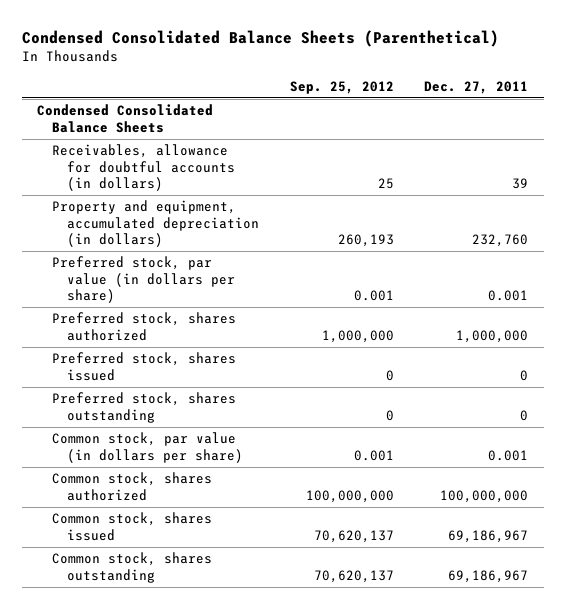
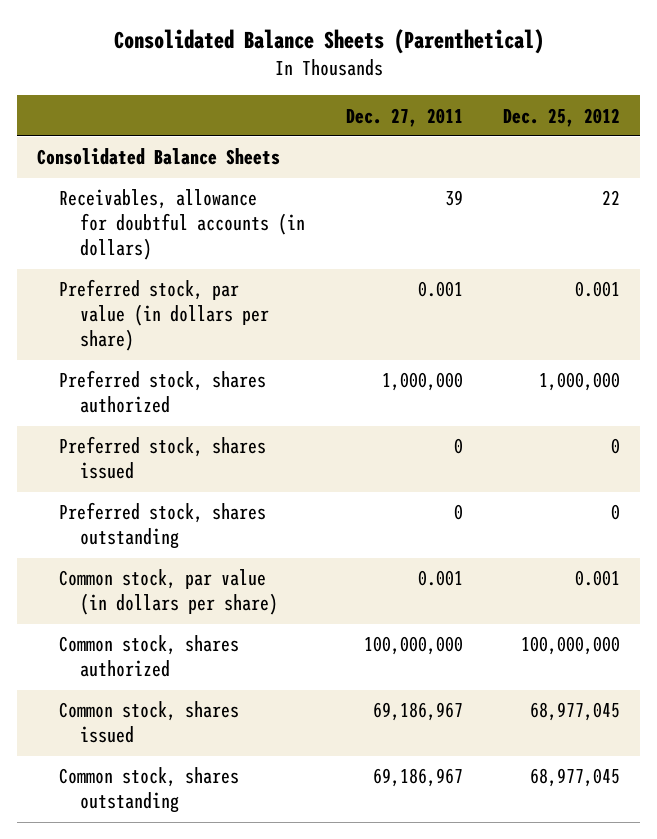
[21,29,499,47] Condensed Consolidated Balance Sheets (Parenthetical) -> [113,29,544,55] Consolidated Balance Sheets (Parenthetical)
[289,81,394,95] Sep. 25, 2012 -> none
none -> [502,107,620,127] Dec. 25, 2012
[37,104,214,133] Condensed Consolidated Balance Sheets -> [37,148,281,166] Consolidated Balance Sheets
[51,200,259,248] Property and equipment, accumulated depreciation (in dollars) -> none

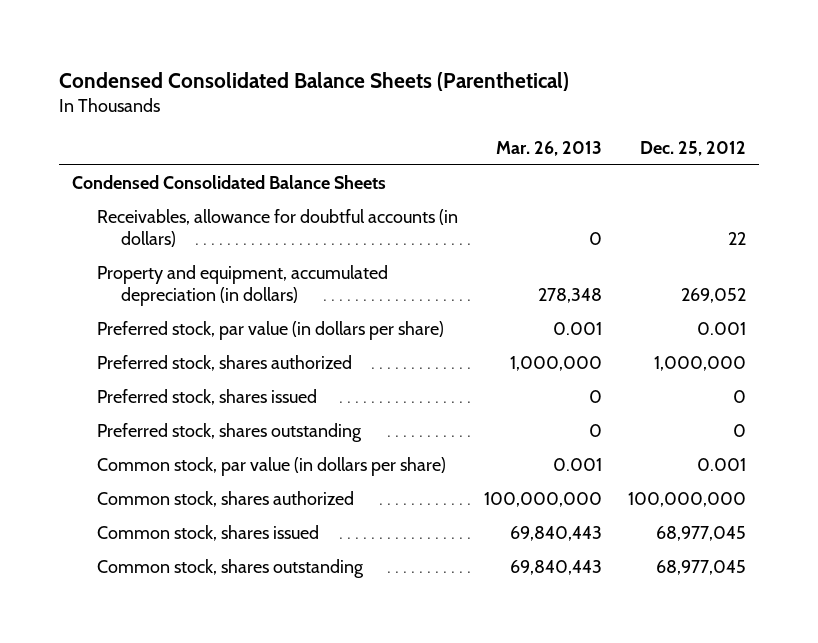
[113,29,544,55] Consolidated Balance Sheets (Parenthetical) -> [59,71,570,91] Condensed Consolidated Balance Sheets (Parenthetical)
[345,107,463,127] Dec. 27, 2011 -> none
none -> [495,140,602,156] Mar. 26, 2013
[37,148,281,166] Consolidated Balance Sheets -> [72,175,387,190] Condensed Consolidated Balance Sheets
none -> [96,265,388,307] Property and equipment, accumulated depreciation (in dollars)

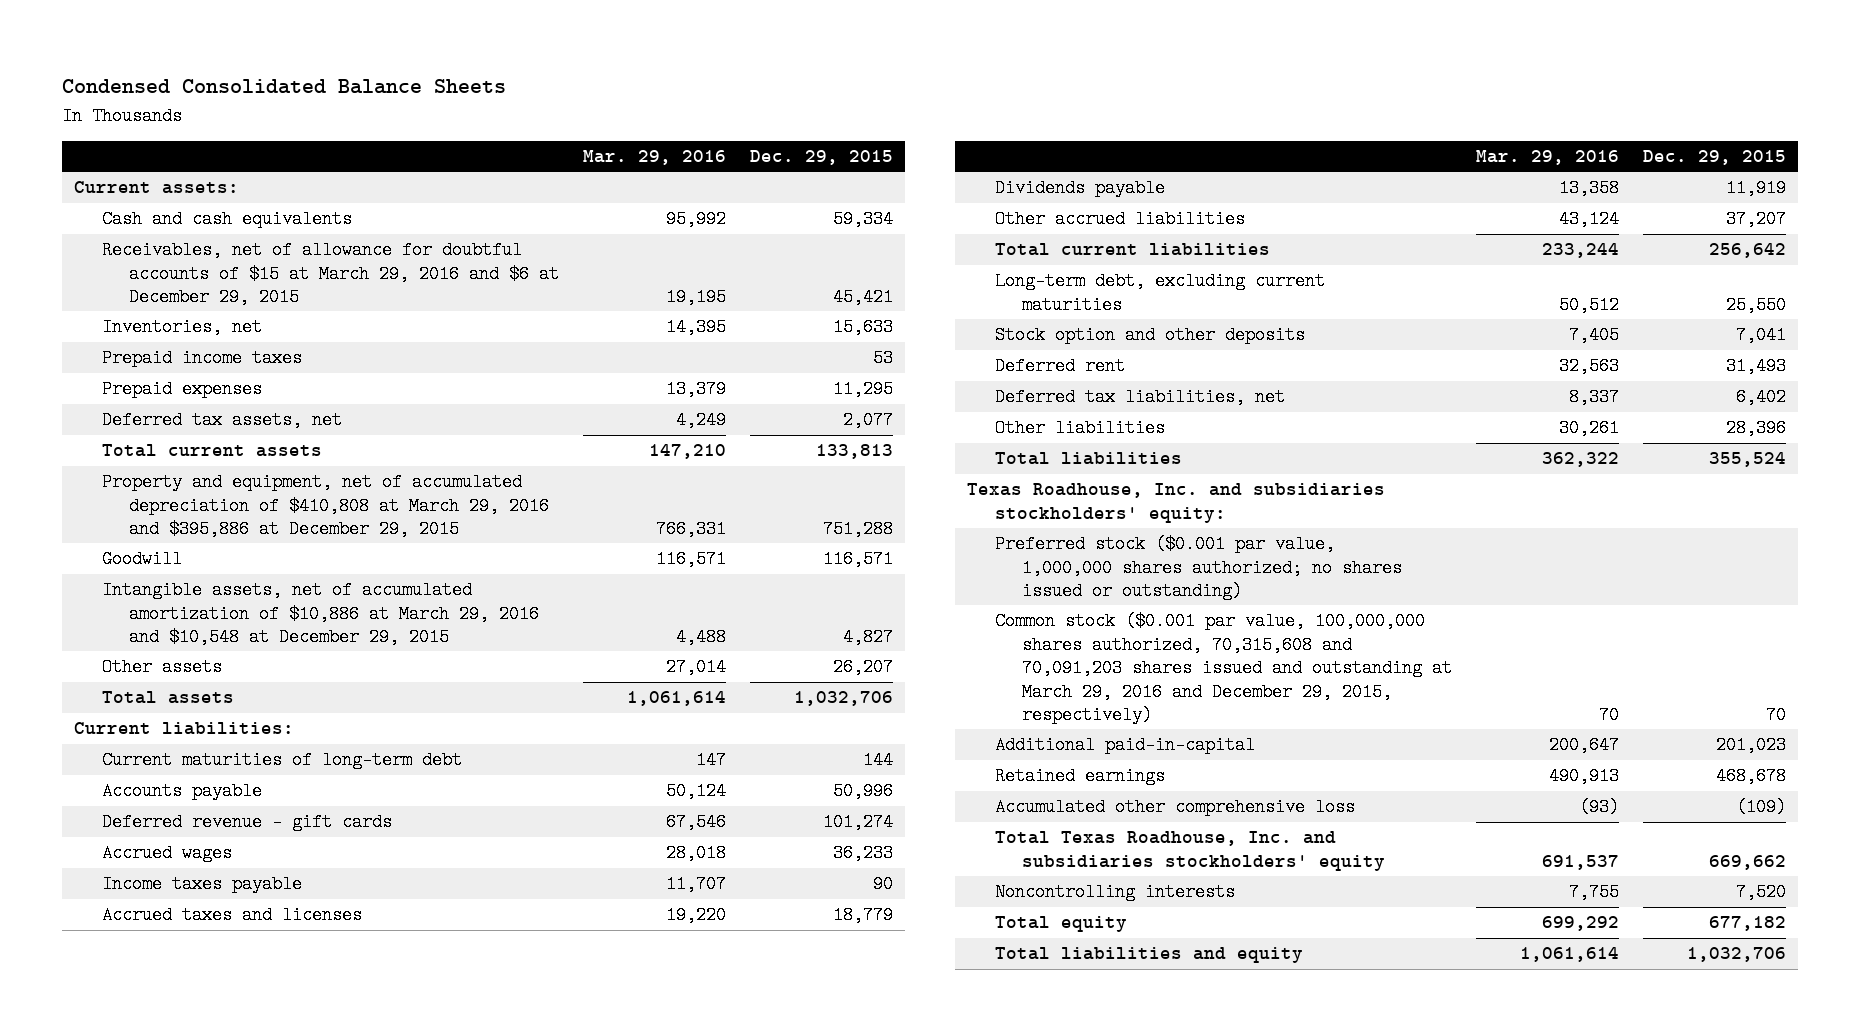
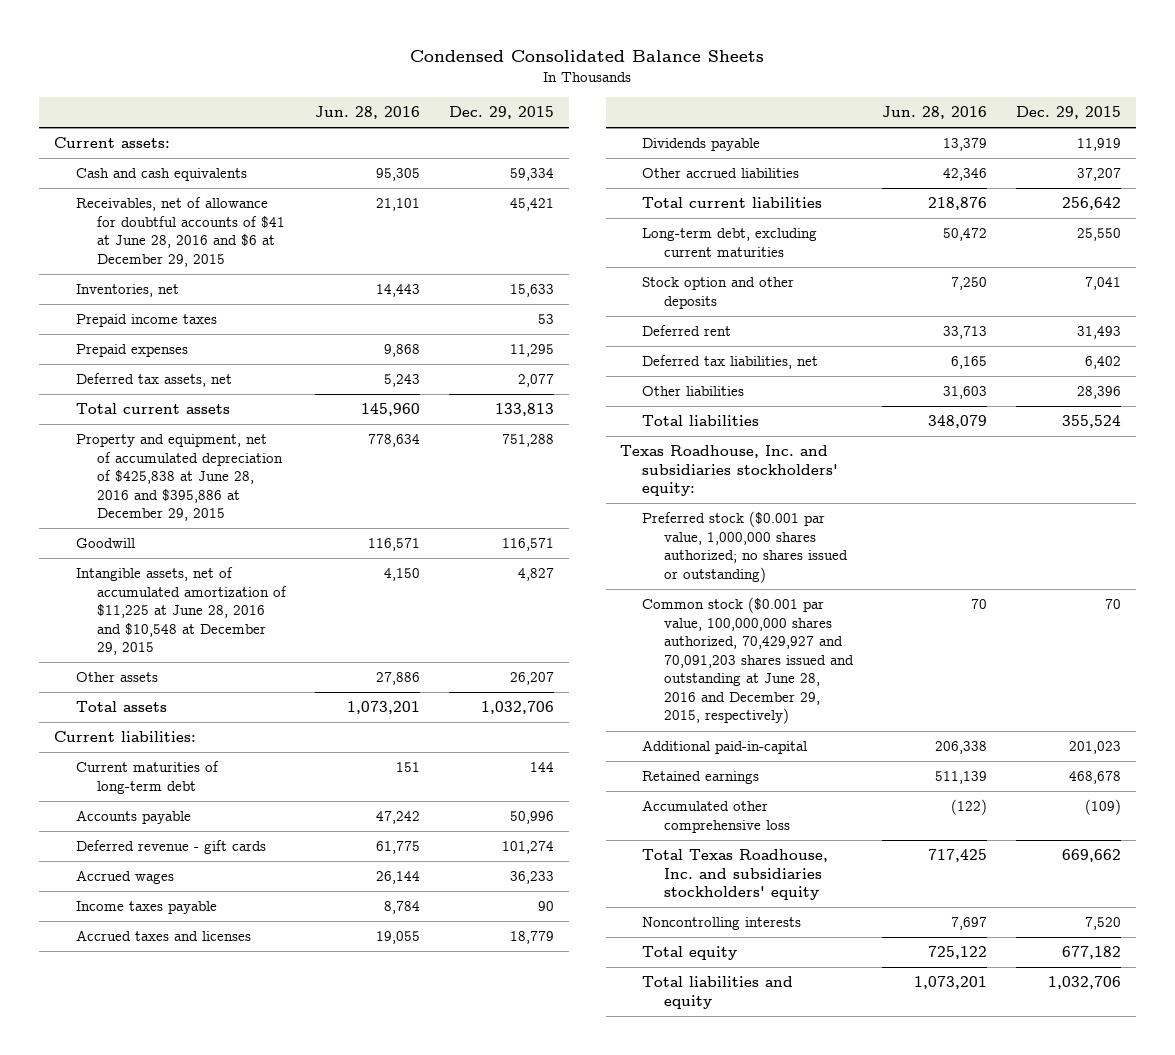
[583,150,727,166] Mar. 29, 2016 -> none
none -> [315,106,421,120] Jun. 28, 2016
[101,241,560,307] Receivables, net of allowance for doubtful accounts of $15 at March 29, 2016 and $6 at December 29, 2015 -> [75,197,286,267] Receivables, net of allowance for doubtful accounts of $41 at June 28, 2016 and $6 at December 29, 2015
[101,473,550,539] Property and equipment, net of accumulated depreciation of $410,808 at March 29, 2016 and $395,886 at December 29, 2015 -> [75,434,284,522] Property and equipment, net of accumulated depreciation of $425,838 at June 28, 2016 and $395,886 at December 29, 2015
[101,581,540,647] Intangible assets, net of accumulated amortization of $10,886 at March 29, 2016 and $10,548 at December 29, 2015 -> [75,567,288,656] Intangible assets, net of accumulated amortization of $11,225 at June 28, 2016 and $10,548 at December 29, 2015
[994,612,1453,725] Common stock ($0.001 par value, 100,000,000 shares authorized, 70,315,608 and 70,091,203 shares issued and outstanding at March 29, 2016 and December 29, 2015, respectively) -> [642,597,855,725] Common stock ($0.001 par value, 100,000,000 shares authorized, 70,429,927 and 70,091,203 shares issued and outstanding at June 28, 2016 and December 29, 2015, respectively)

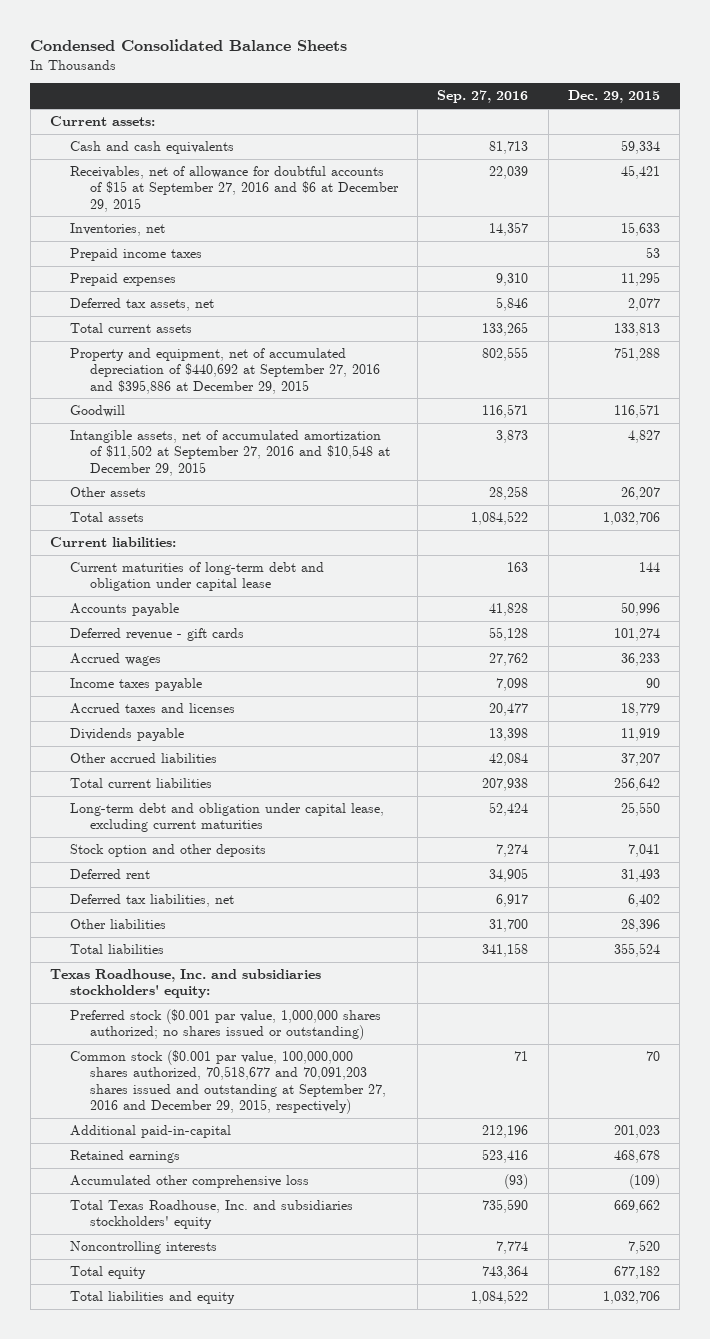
[315,106,421,120] Jun. 28, 2016 -> none
none -> [437,90,529,104] Sep. 27, 2016
[75,197,286,267] Receivables, net of allowance for doubtful accounts of $41 at June 28, 2016 and $6 at December 29, 2015 -> [69,166,399,212] Receivables, net of allowance for doubtful accounts of $15 at September 27, 2016 and $6 at December 29, 2015
[75,434,284,522] Property and equipment, net of accumulated depreciation of $425,838 at June 28, 2016 and $395,886 at December 29, 2015 -> [69,348,380,394] Property and equipment, net of accumulated depreciation of $440,692 at September 27, 2016 and $395,886 at December 29, 2015
[75,567,288,656] Intangible assets, net of accumulated amortization of $11,225 at June 28, 2016 and $10,548 at December 29, 2015 -> [69,430,390,476] Intangible assets, net of accumulated amortization of $11,502 at September 27, 2016 and $10,548 at December 29, 2015
[75,761,219,794] Current maturities of long-term debt -> [69,562,324,592] Current maturities of long-term debt and obligation under capital lease
[642,228,818,257] Long-term debt, excluding current maturities -> [69,803,384,833] Long-term debt and obligation under capital lease, excluding current maturities
[642,597,855,725] Common stock ($0.001 par value, 100,000,000 shares authorized, 70,429,927 and 70,091,203 shares issued and outstanding at June 28, 2016 and December 29, 2015, respectively) -> [69,1050,386,1114] Common stock ($0.001 par value, 100,000,000 shares authorized, 70,518,677 and 70,091,203 shares issued and outstanding at September 27, 2016 and December 29, 2015, respectively)

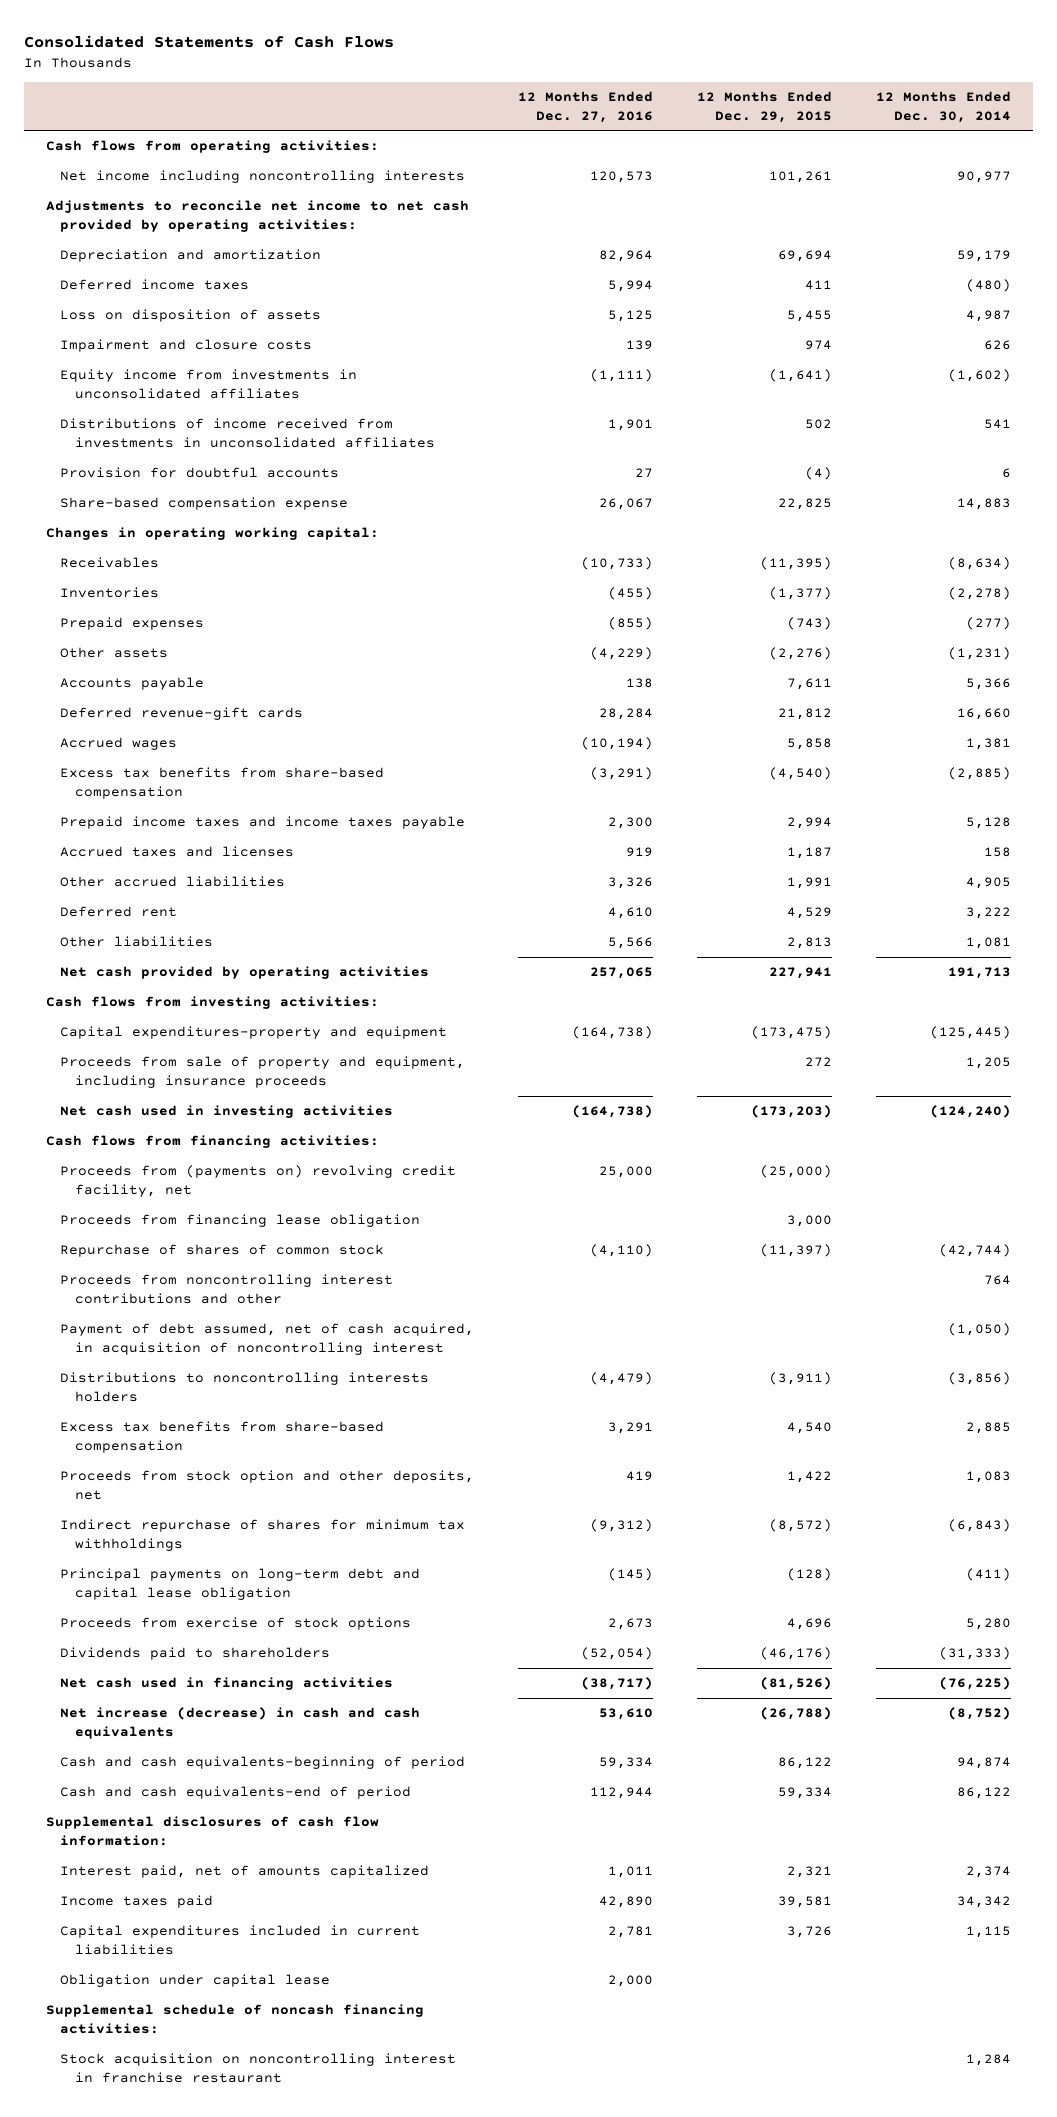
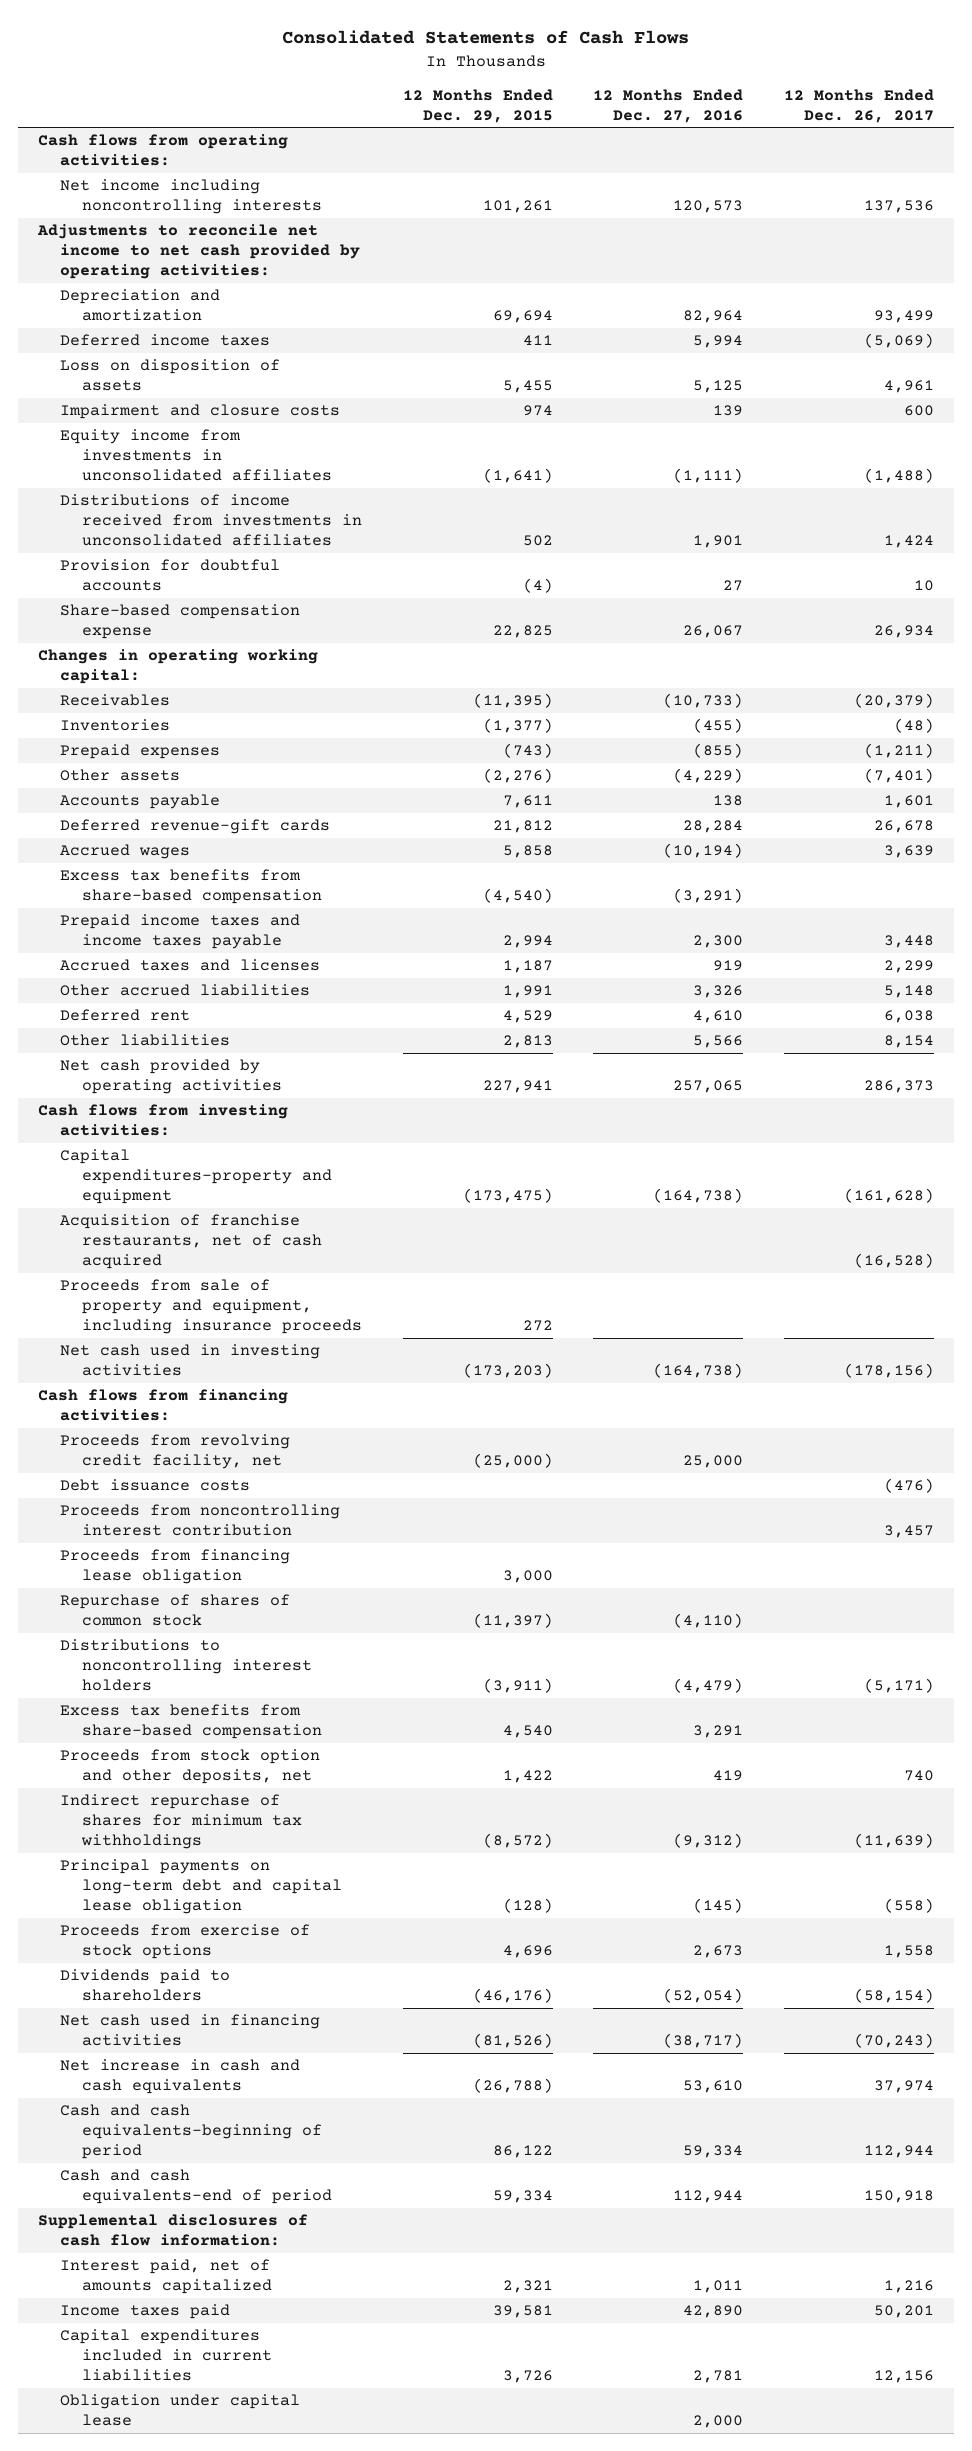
[875,90,1011,123] 12 Months Ended Dec. 30, 2014 -> none
none -> [784,88,935,123] 12 Months Ended Dec. 26, 2017
none -> [60,1214,323,1270] Acquisition of franchise restaurants, net of cash acquired
[60,1165,457,1198] Proceeds from (payments on) revolving credit facility, net -> [60,1434,291,1470] Proceeds from revolving credit facility, net
none -> [60,1479,251,1492] Debt issuance costs
none -> [60,1504,341,1537] Proceeds from noncontrolling interest contribution
[60,1274,394,1305] Proceeds from noncontrolling interest contributions and other -> none
[60,1323,475,1356] Payment of debt assumed, net of cash acquired, in acquisition of noncontrolling interest -> none
[60,1372,430,1403] Distributions to noncontrolling interests holders -> [60,1639,313,1692] Distributions to noncontrolling interest holders
[60,1707,421,1740] Net increase (decrease) in cash and cash equivalents -> [60,2059,301,2095] Net increase in cash and cash equivalents
[45,2004,424,2035] Supplemental schedule of noncash financing activities: -> none
[60,2053,457,2084] Stock acquisition on noncontrolling interest in franchise restaurant -> none

